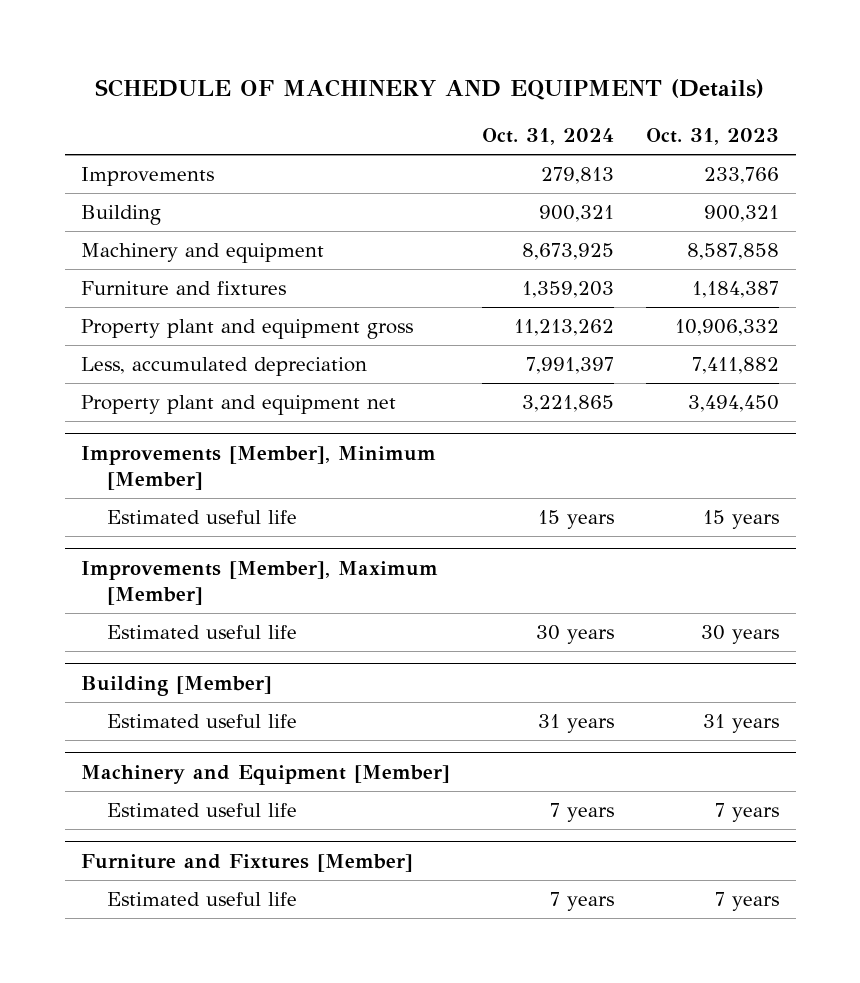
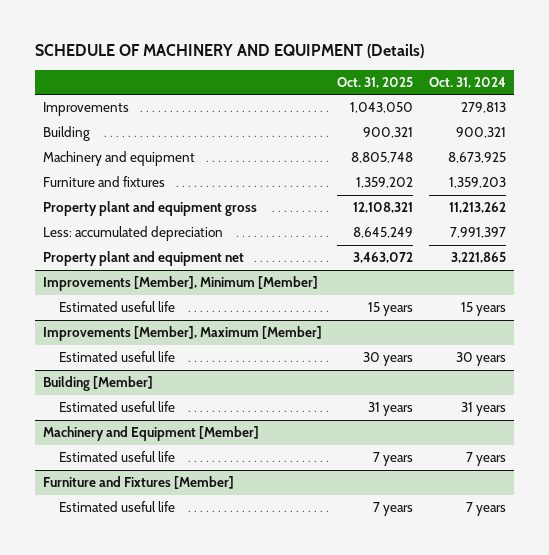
[646,128,780,146] Oct. 31, 2023 -> none
none -> [337,76,414,88] Oct. 31, 2025
[80,357,367,377] Less, accumulated depreciation -> [42,226,223,242] Less: accumulated depreciation

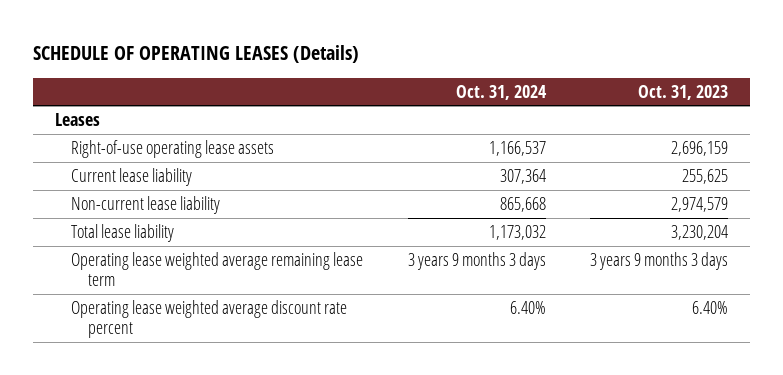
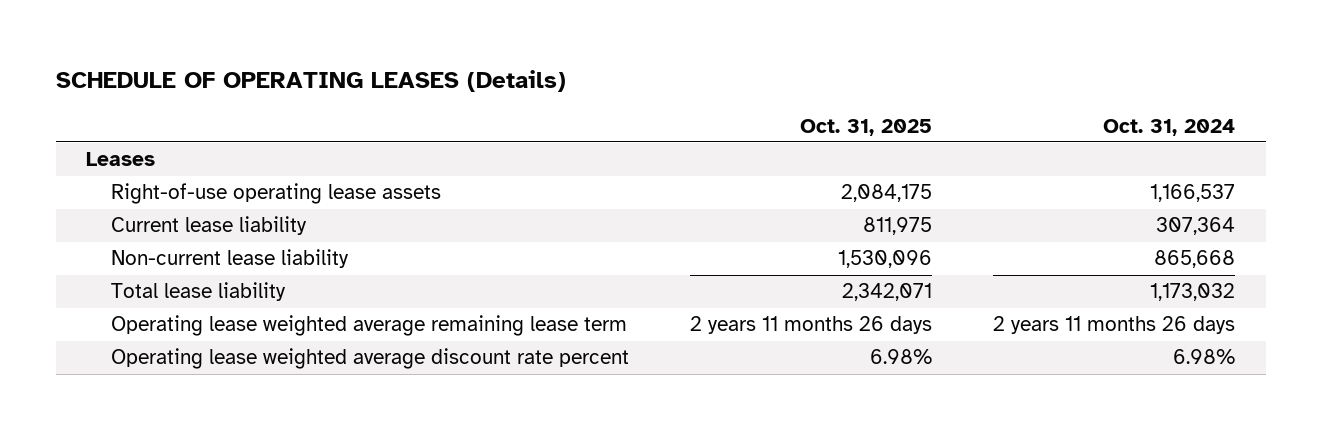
[637,84,728,100] Oct. 31, 2023 -> none
none -> [800,118,933,136] Oct. 31, 2025
[407,252,546,271] 3 years 9 months 3 days -> [993,316,1236,335] 2 years 11 months 26 days
[509,301,546,315] 6.40% -> [1173,349,1236,365] 6.98%

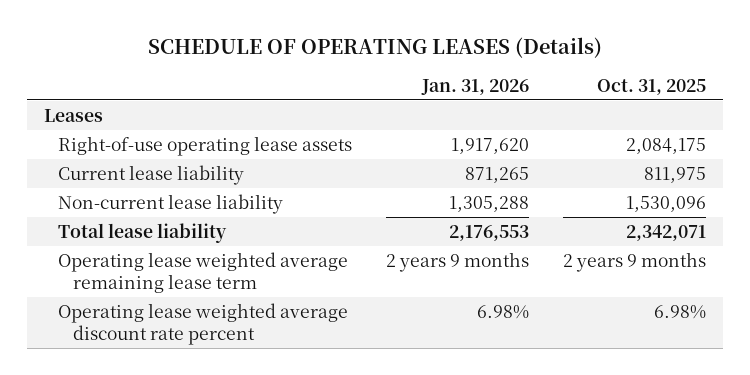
[1103,118,1236,136] Oct. 31, 2024 -> none
none -> [421,78,530,95] Jan. 31, 2026
[690,316,933,335] 2 years 11 months 26 days -> [563,251,707,272] 2 years 9 months

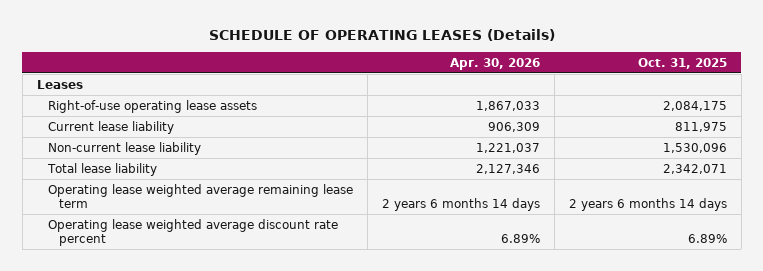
[421,78,530,95] Jan. 31, 2026 -> none
none -> [449,57,540,70] Apr. 30, 2026
[563,251,707,272] 2 years 9 months -> [568,198,727,212] 2 years 6 months 14 days
[654,304,707,319] 6.98% -> [687,234,727,244] 6.89%

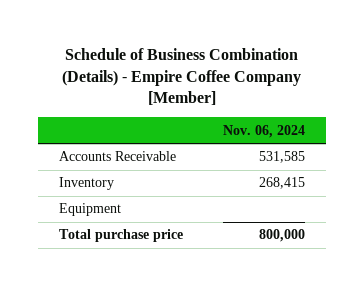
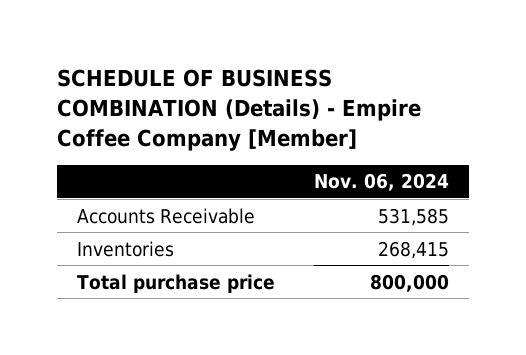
[61,47,301,106] Schedule of Business Combination (Details) - Empire Coffee Company [Member] -> [56,69,421,151] SCHEDULE OF BUSINESS COMBINATION (Details) - Empire Coffee Company [Member]
[58,203,121,217] Equipment -> none
[58,177,114,191] Inventory -> [76,240,174,257] Inventories

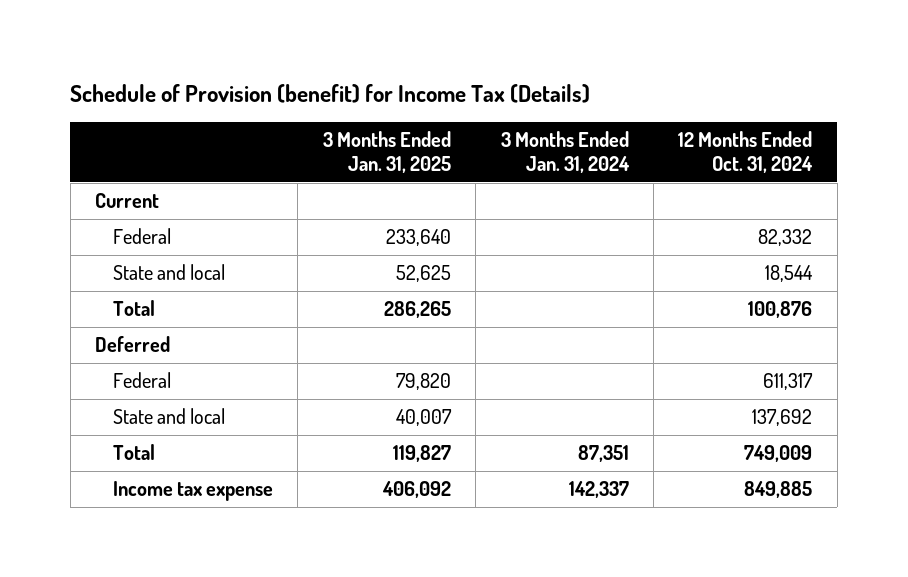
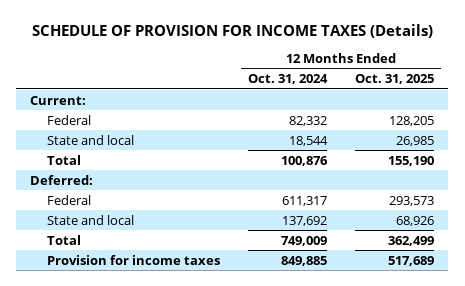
[70,83,591,103] Schedule of Provision (benefit) for Income Tax (Details) -> [32,23,434,38] SCHEDULE OF PROVISION FOR INCOME TAXES (Details)
[322,130,451,173] 3 Months Ended Jan. 31, 2025 -> none
[500,130,630,173] 3 Months Ended Jan. 31, 2024 -> none
none -> [355,74,435,85] Oct. 31, 2025
[95,193,160,209] Current -> [30,95,87,105] Current:
[95,336,171,353] Deferred -> [30,174,94,185] Deferred:
[112,481,273,502] Income tax expense -> [47,254,221,265] Provision for income taxes

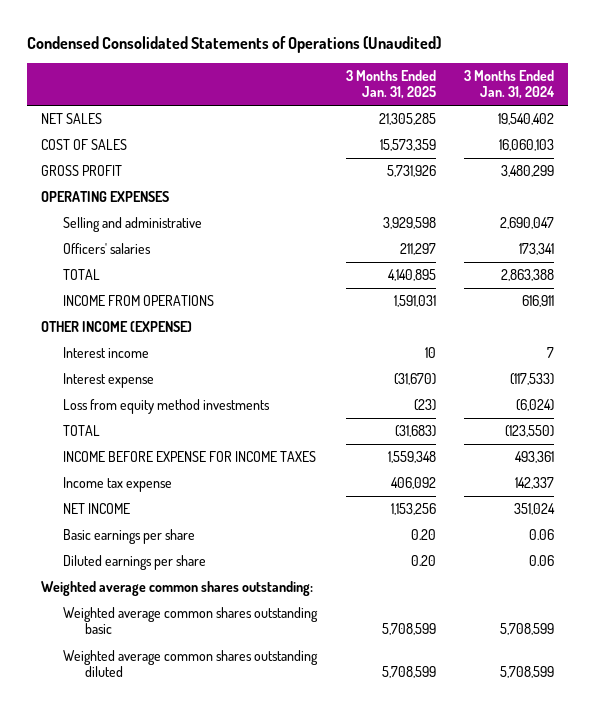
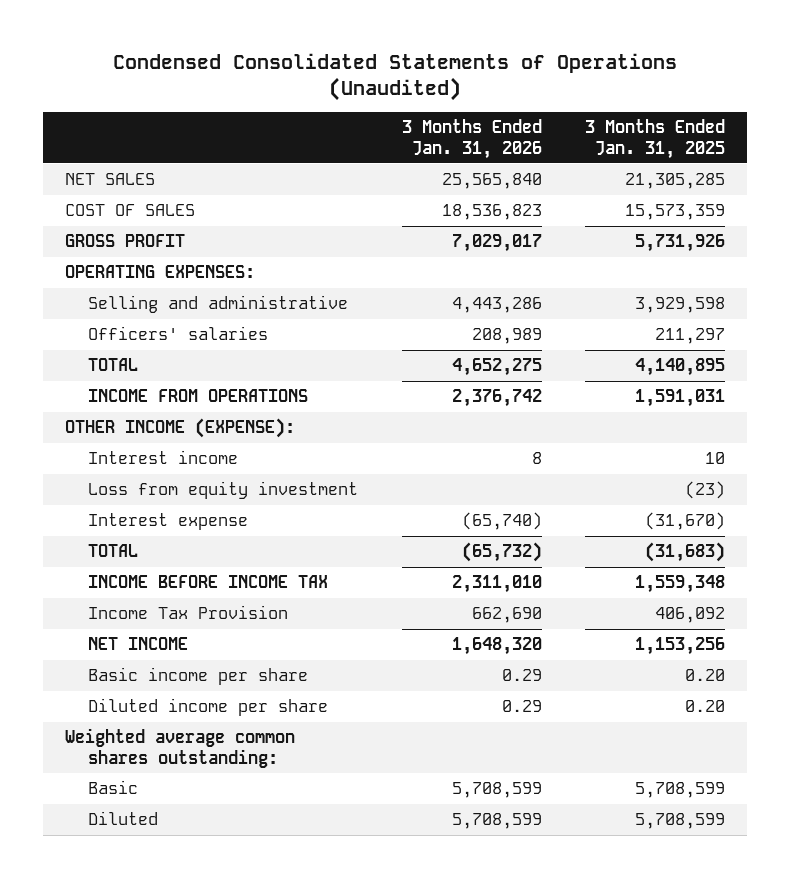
[463,70,555,100] 3 Months Ended Jan. 31, 2024 -> none
none -> [401,119,542,159] 3 Months Ended Jan. 31, 2026
[41,191,170,203] OPERATING EXPENSES -> [64,265,255,279] OPERATING EXPENSES:
[41,321,193,333] OTHER INCOME (EXPENSE) -> [64,418,295,439] OTHER INCOME (EXPENSE):
none -> [88,481,359,500] Loss from equity investment
[63,399,271,415] Loss from equity method investments -> none
[63,451,317,463] INCOME BEFORE EXPENSE FOR INCOME TAXES -> [88,575,329,589] INCOME BEFORE INCOME TAX
[63,477,173,493] Income tax expense -> [88,605,289,620] Income Tax Provision
[63,529,196,545] Basic earnings per share -> [88,667,309,686] Basic income per share
[63,555,207,571] Diluted earnings per share -> [88,698,329,717] Diluted income per share
[63,607,319,635] Weighted average common shares outstanding basic -> [88,780,139,795] Basic
[63,650,319,678] Weighted average common shares outstanding diluted -> [88,811,159,826] Diluted

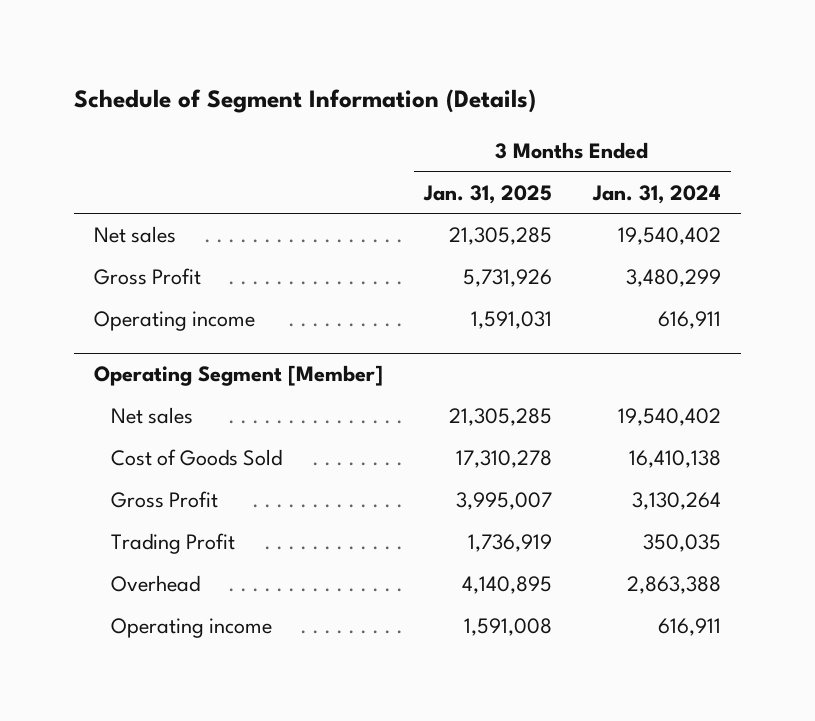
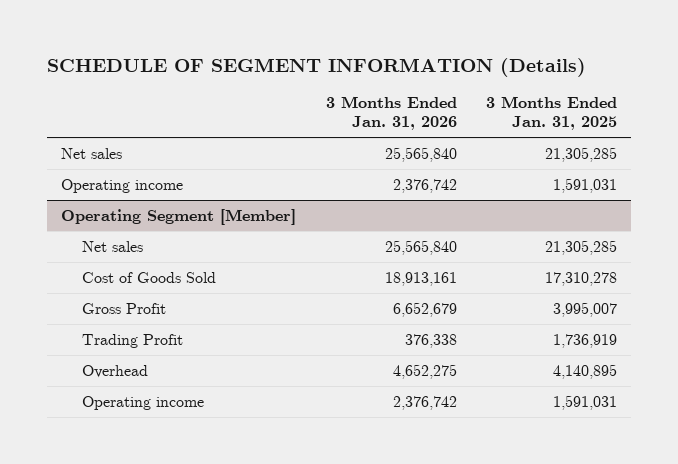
[73,89,536,114] Schedule of Segment Information (Details) -> [46,57,586,77] SCHEDULE OF SEGMENT INFORMATION (Details)
[591,184,721,204] Jan. 31, 2024 -> none
none -> [325,96,457,131] 3 Months Ended Jan. 31, 2026
[93,268,201,286] Gross Profit -> none
[463,618,552,637] 1,591,008 -> [552,394,617,410] 1,591,031

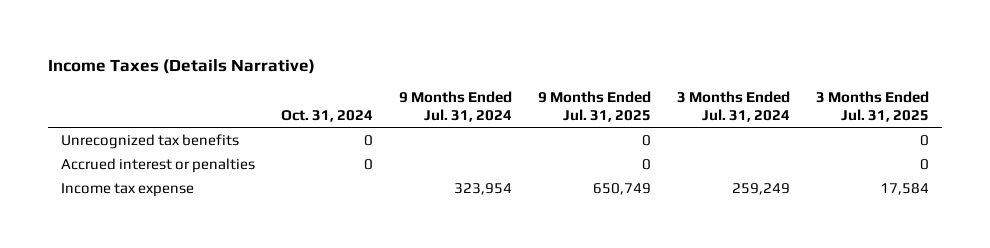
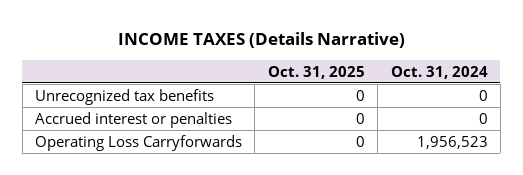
[47,58,315,74] Income Taxes (Details Narrative) -> [118,32,406,49] INCOME TAXES (Details Narrative)
[398,91,512,123] 9 Months Ended Jul. 31, 2024 -> none
[537,91,651,123] 9 Months Ended Jul. 31, 2025 -> none
[676,91,790,123] 3 Months Ended Jul. 31, 2024 -> none
[815,91,929,123] 3 Months Ended Jul. 31, 2025 -> none
none -> [267,65,365,79] Oct. 31, 2025
[60,182,194,197] Income tax expense -> none
none -> [35,134,243,151] Operating Loss Carryforwards

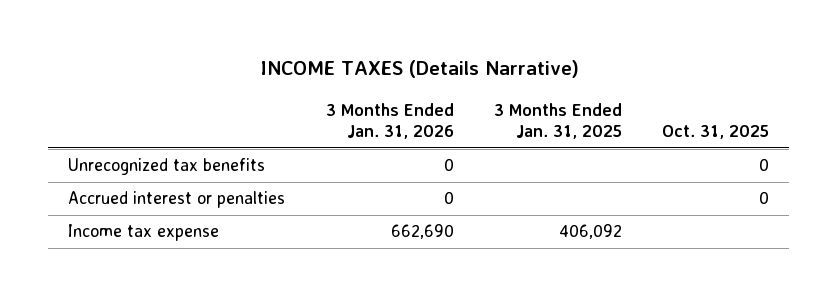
[390,65,488,79] Oct. 31, 2024 -> none
none -> [325,102,454,140] 3 Months Ended Jan. 31, 2026
none -> [493,102,622,140] 3 Months Ended Jan. 31, 2025
[35,134,243,151] Operating Loss Carryforwards -> none
none -> [68,224,220,242] Income tax expense

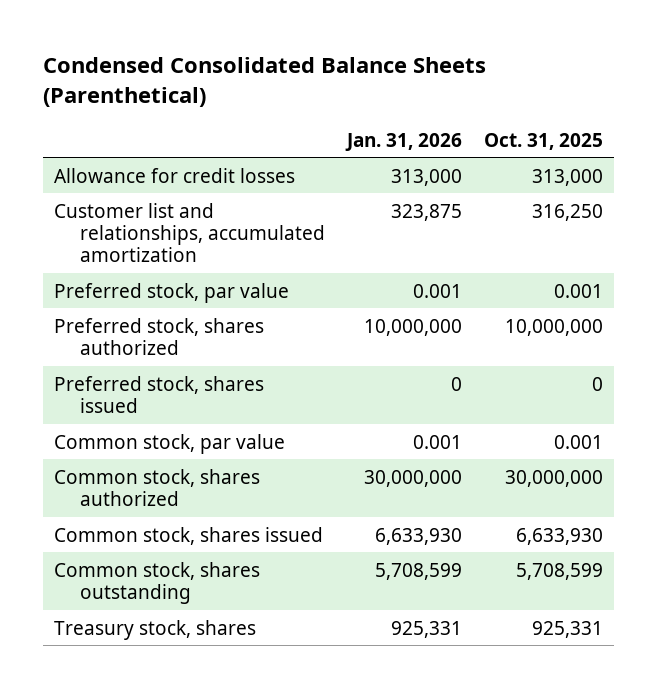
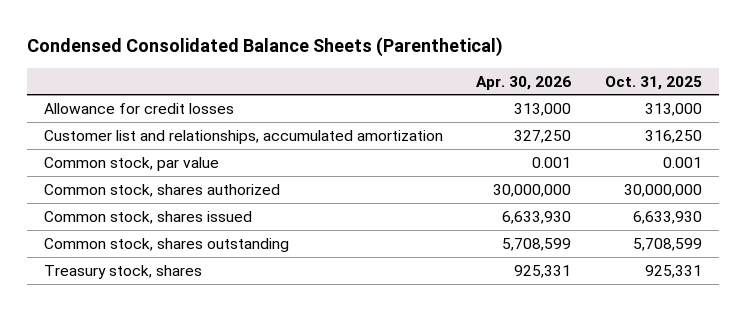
[345,132,463,151] Jan. 31, 2026 -> none
none -> [476,75,572,90] Apr. 30, 2026
[54,282,290,303] Preferred stock, par value -> none
[54,317,265,355] Preferred stock, shares authorized -> none
[54,375,265,413] Preferred stock, shares issued -> none

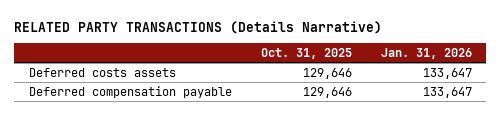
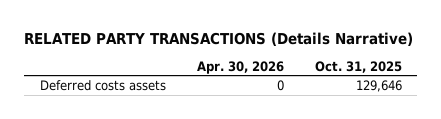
[380,48,472,60] Jan. 31, 2026 -> none
none -> [196,60,284,74] Apr. 30, 2026
[28,85,232,98] Deferred compensation payable -> none

